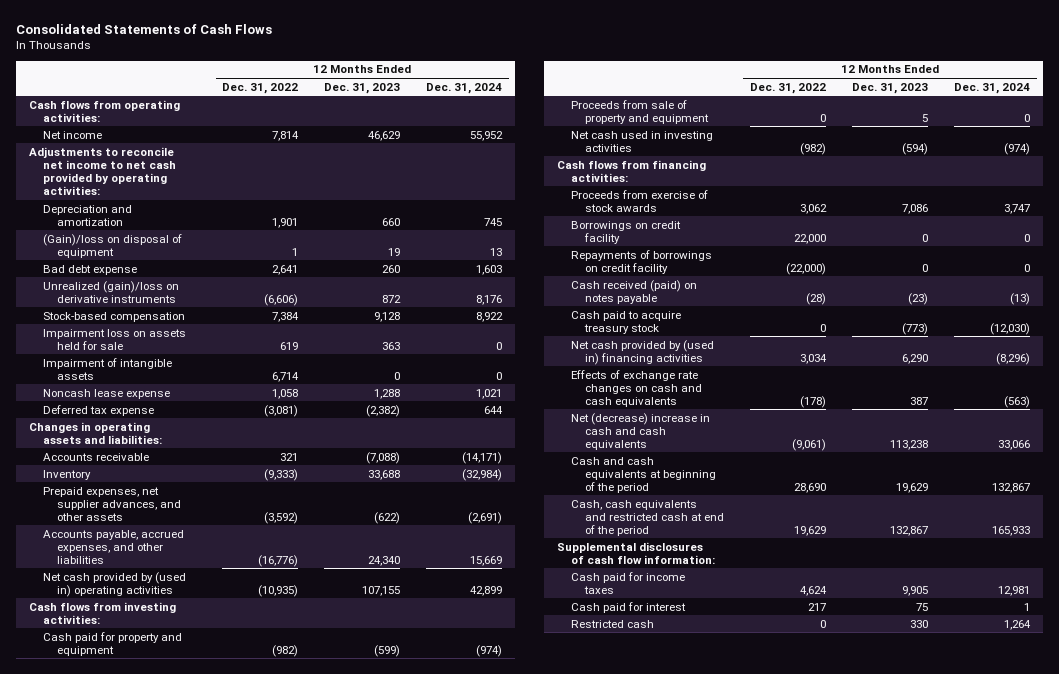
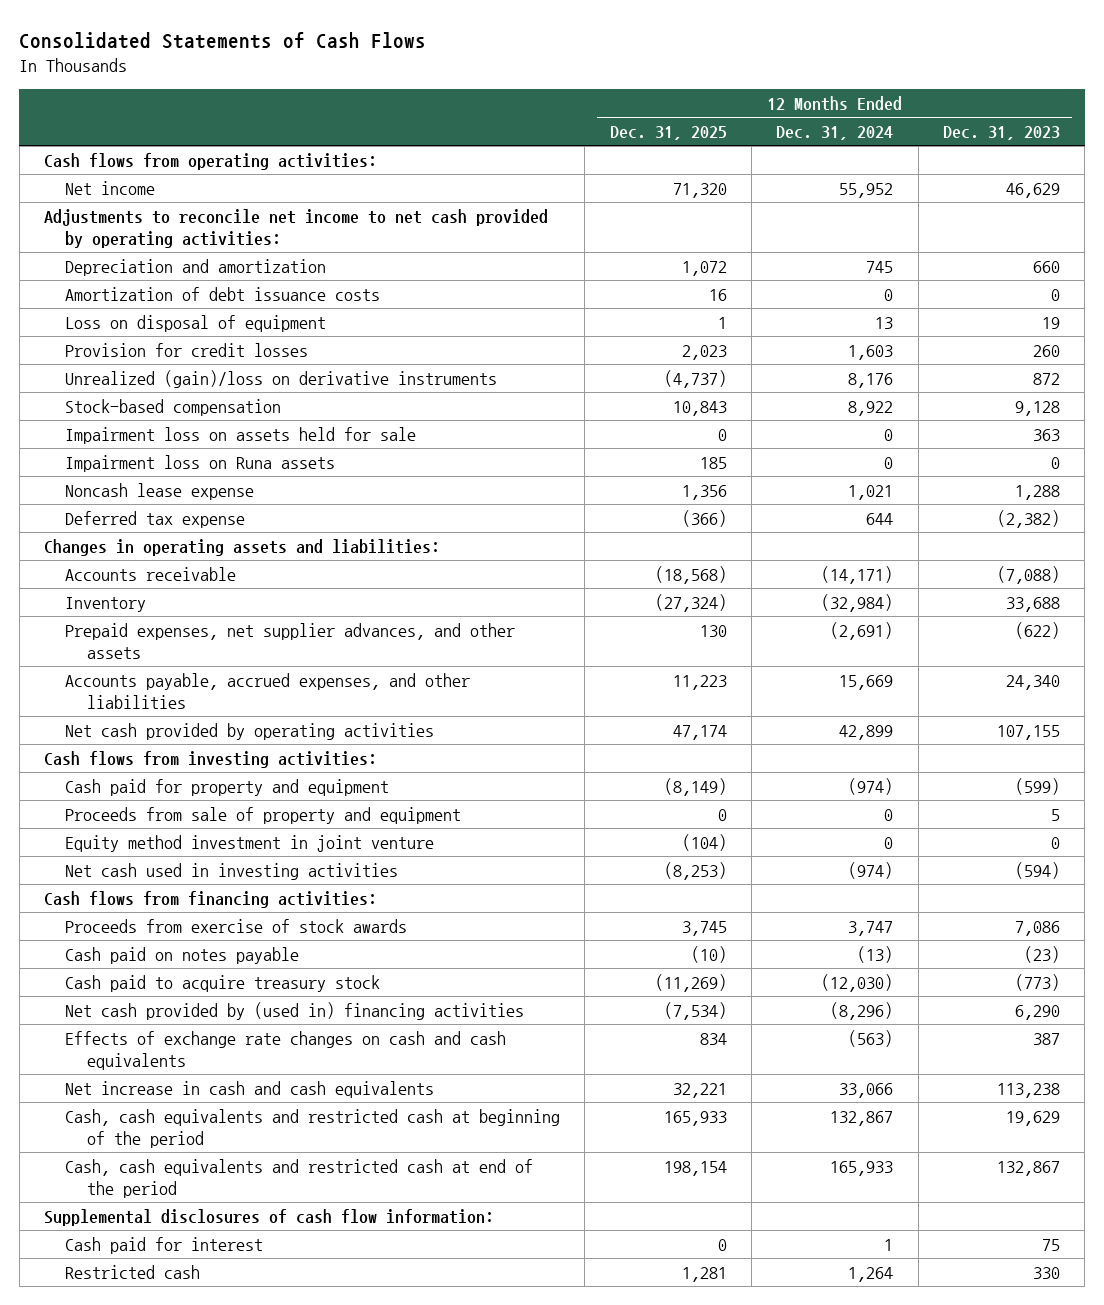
[222,82,299,94] Dec. 31, 2022 -> none
none -> [609,125,727,140] Dec. 31, 2025
none -> [65,286,381,301] Amortization of debt issuance costs
[43,233,183,258] (Gain)/loss on disposal of equipment -> [65,314,327,332] Loss on disposal of equipment
[43,264,138,275] Bad debt expense -> [65,342,309,357] Provision for credit losses
[43,357,173,380] Impairment of intangible assets -> [65,454,336,472] Impairment loss on Runa assets
[43,571,187,597] Net cash provided by (used in) operating activities -> [65,722,435,740] Net cash provided by operating activities
none -> [65,834,435,852] Equity method investment in joint venture
[570,220,681,244] Borrowings on credit facility -> none
[570,249,712,274] Repayments of borrowings on credit facility -> none
[570,279,697,304] Cash received (paid) on notes payable -> [65,946,300,964] Cash paid on notes payable
[570,412,710,450] Net (decrease) increase in cash and cash equivalents -> [65,1080,435,1098] Net increase in cash and cash equivalents
[570,456,716,493] Cash and cash equivalents at beginning of the period -> [65,1108,561,1149] Cash, cash equivalents and restricted cash at beginning of the period
[570,571,685,594] Cash paid for income taxes -> none

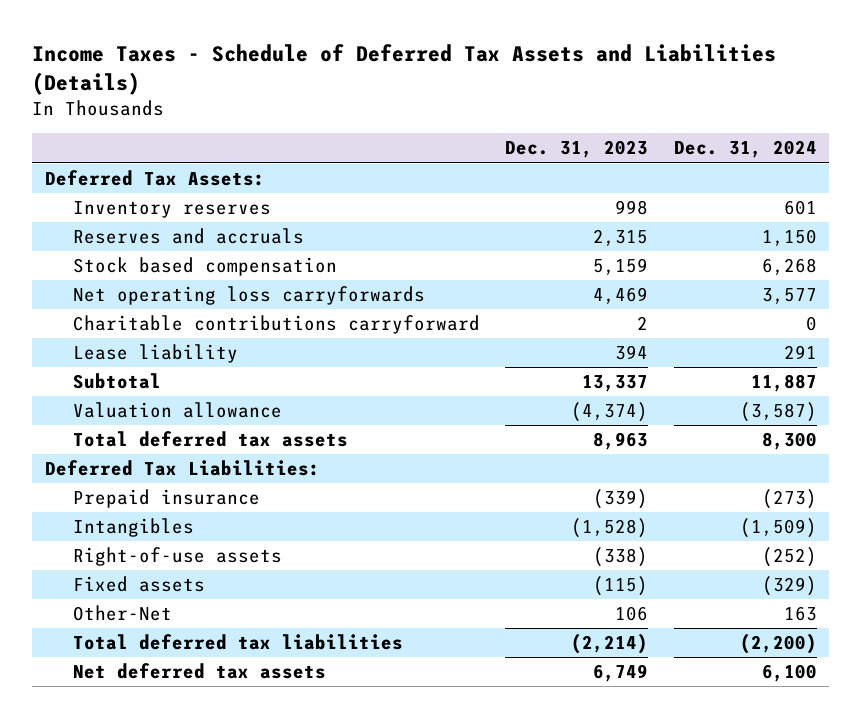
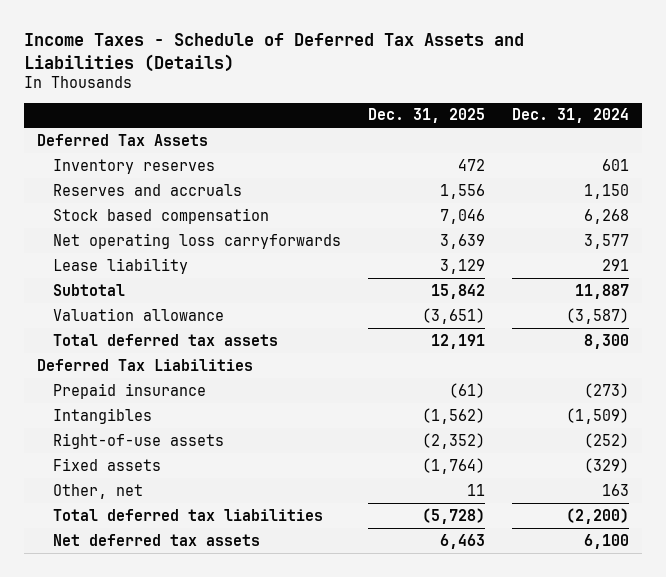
[505,140,649,159] Dec. 31, 2023 -> none
none -> [368,108,486,124] Dec. 31, 2025
[45,170,266,187] Deferred Tax Assets: -> [37,133,209,146] Deferred Tax Assets
[73,315,481,335] Charitable contributions carryforward -> none
[45,460,321,477] Deferred Tax Liabilities: -> [37,358,254,371] Deferred Tax Liabilities
[73,605,173,622] Other-Net -> [53,483,144,499] Other, net

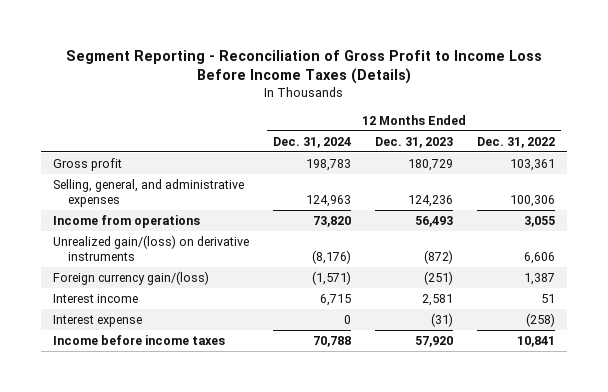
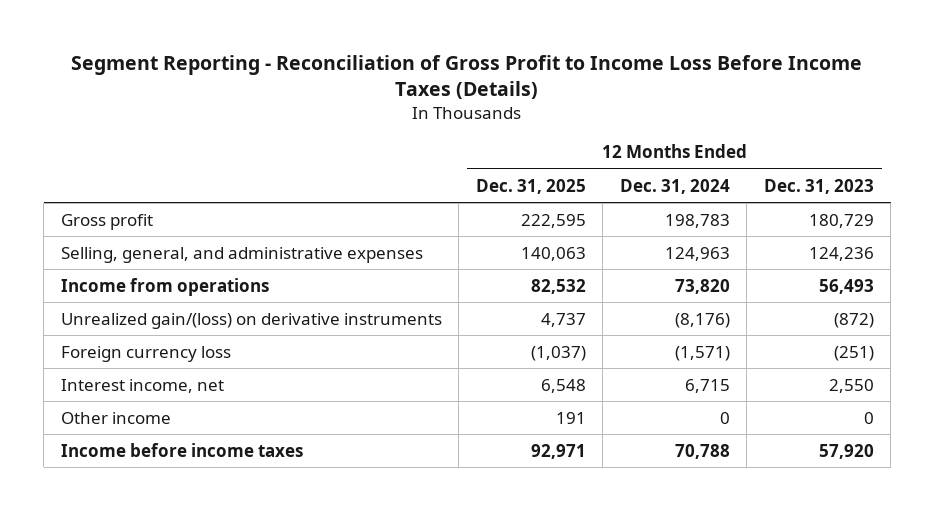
[476,136,555,148] Dec. 31, 2022 -> none
none -> [475,178,586,194] Dec. 31, 2025
[53,314,143,327] Interest expense -> none
[53,270,210,285] Foreign currency gain/(loss) -> [60,345,231,362] Foreign currency loss
[53,293,139,303] Interest income -> [60,378,224,393] Interest income, net
[421,293,453,306] 2,581 -> [828,378,874,393] 2,550
none -> [60,411,171,424] Other income

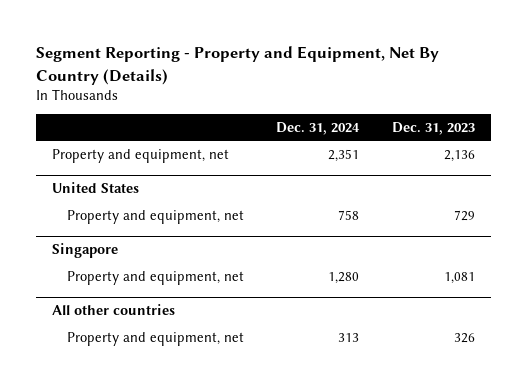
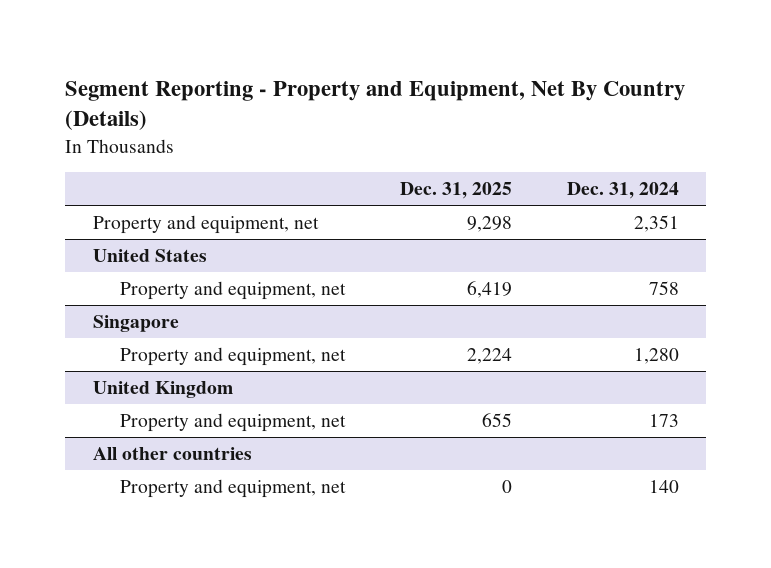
[392,122,476,136] Dec. 31, 2023 -> none
none -> [399,182,512,200] Dec. 31, 2025
none -> [92,380,233,398] United Kingdom
none -> [119,412,346,432] Property and equipment, net
[338,332,360,342] 313 -> [648,479,679,493] 140

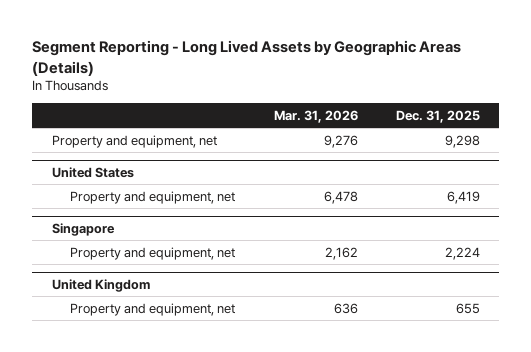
[65,80,686,131] Segment Reporting - Property and Equipment, Net By Country (Details) -> [32,40,462,76] Segment Reporting - Long Lived Assets by Geographic Areas (Details)
[566,182,679,200] Dec. 31, 2024 -> none
none -> [273,109,358,123] Mar. 31, 2026
[92,446,252,460] All other countries -> none
[119,478,346,498] Property and equipment, net -> none

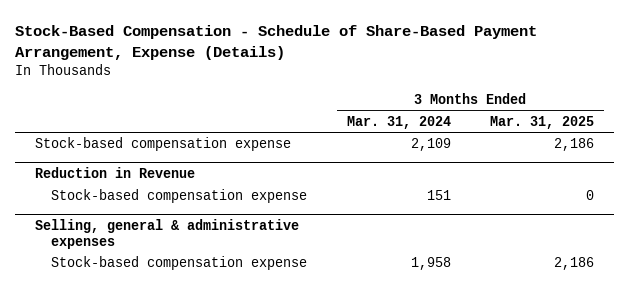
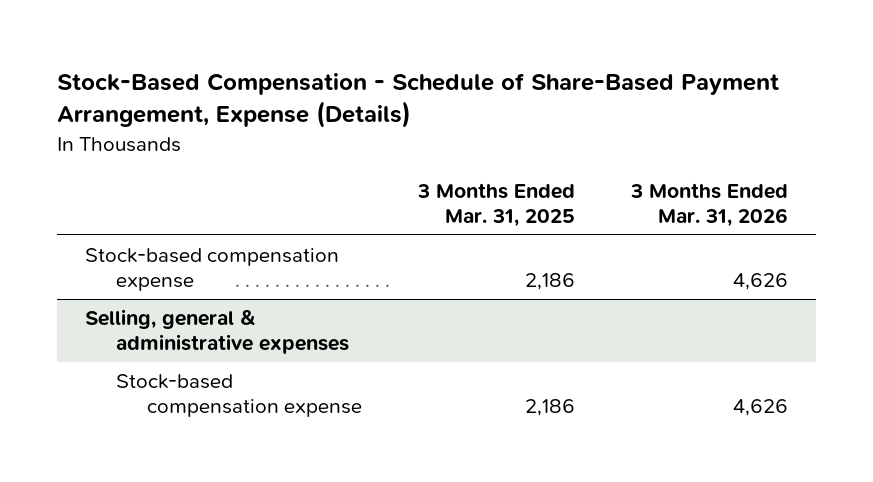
[346,115,451,129] Mar. 31, 2024 -> none
none -> [629,182,788,227] 3 Months Ended Mar. 31, 2026
[35,167,196,179] Reduction in Revenue -> none
[50,189,307,204] Stock-based compensation expense -> none

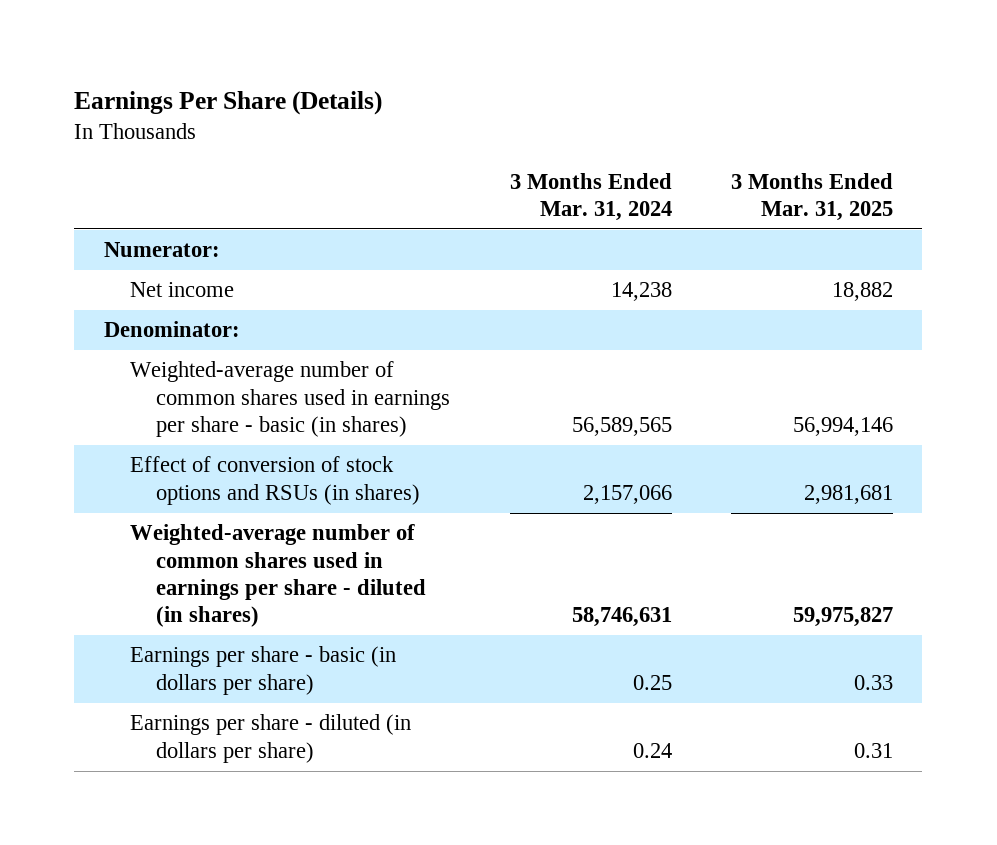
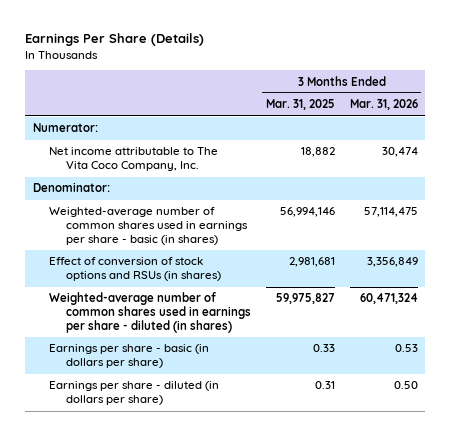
[509,172,672,222] 3 Months Ended Mar. 31, 2024 -> none
none -> [349,99,418,111] Mar. 31, 2026
[130,282,235,298] Net income -> [49,147,219,172] Net income attributable to The Vita Coco Company, Inc.

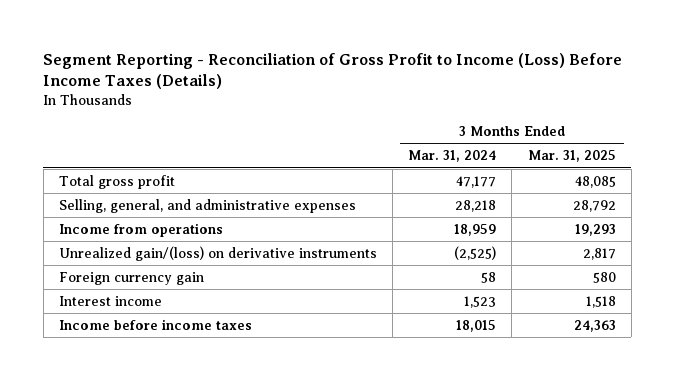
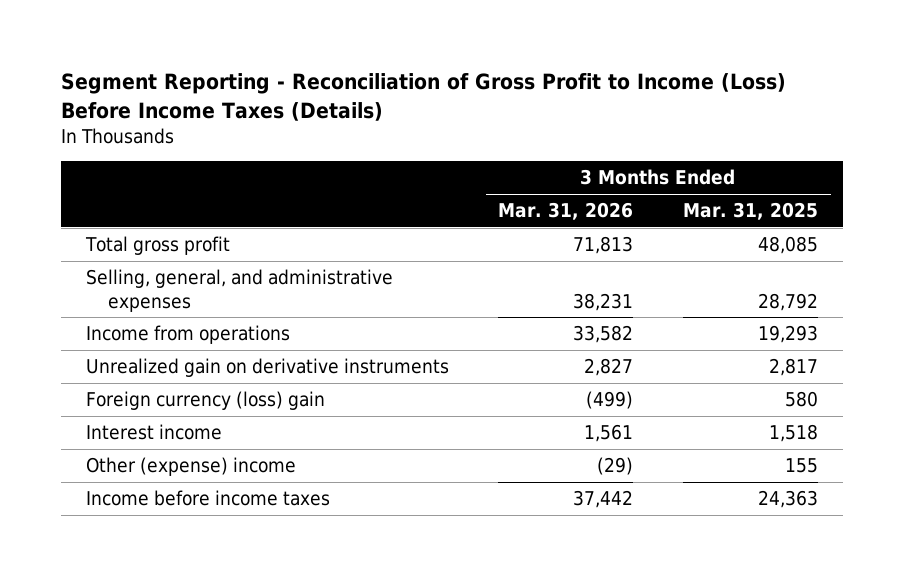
[408,150,497,163] Mar. 31, 2024 -> none
none -> [498,202,634,221] Mar. 31, 2026
[58,245,377,261] Unrealized gain/(loss) on derivative instruments -> [85,358,449,378] Unrealized gain on derivative instruments
[58,271,204,285] Foreign currency gain -> [85,391,325,411] Foreign currency (loss) gain
none -> [85,457,296,477] Other (expense) income

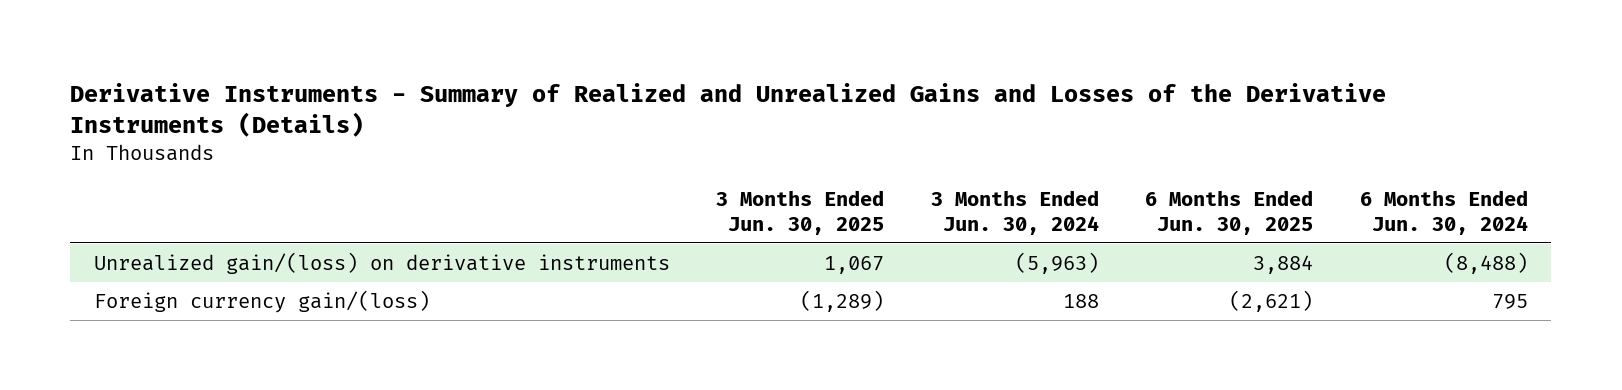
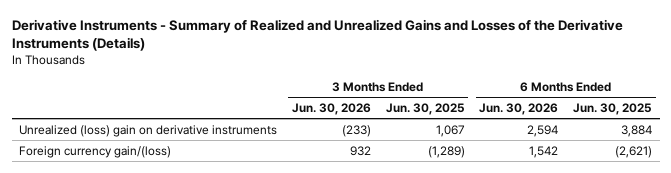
[930,190,1099,235] 3 Months Ended Jun. 30, 2024 -> none
[1360,190,1529,235] 6 Months Ended Jun. 30, 2024 -> none
none -> [291,102,371,115] Jun. 30, 2026
none -> [479,102,559,115] Jun. 30, 2026
[93,251,670,274] Unrealized gain/(loss) on derivative instruments -> [18,124,277,137] Unrealized (loss) gain on derivative instruments

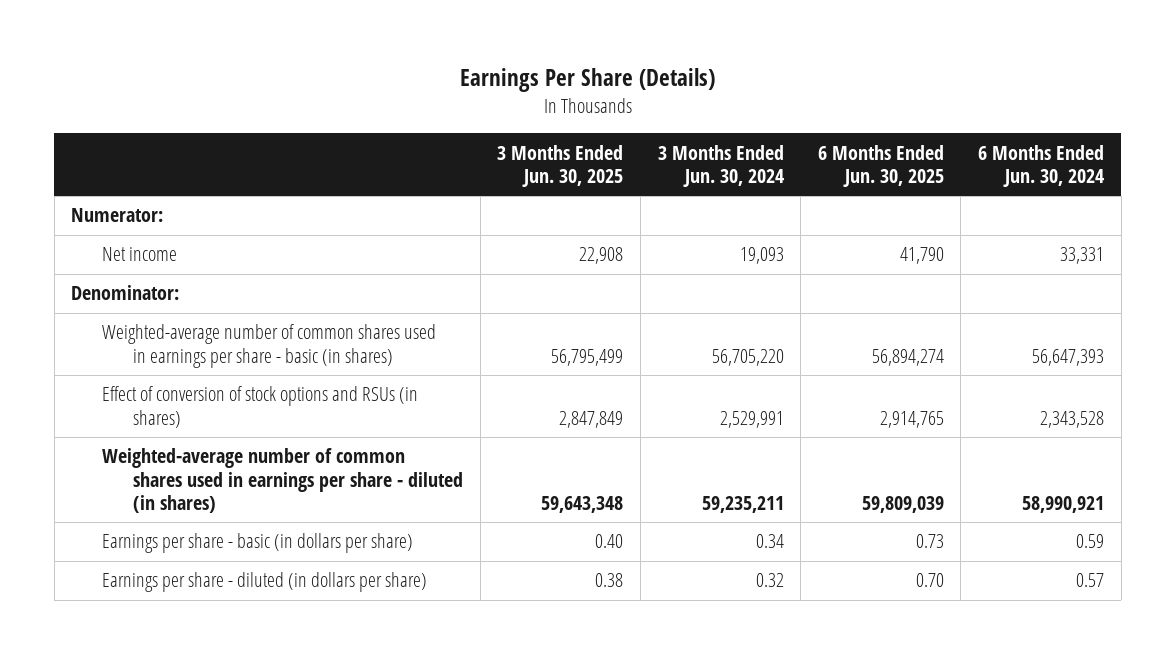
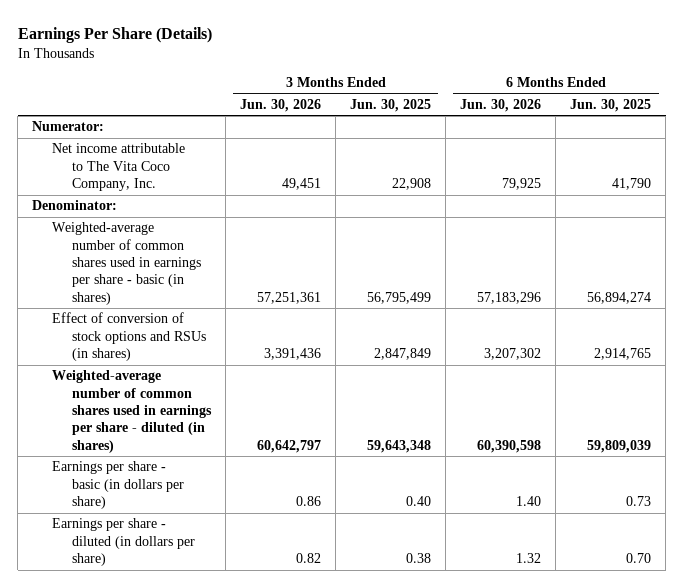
[657,144,784,187] 3 Months Ended Jun. 30, 2024 -> none
[977,144,1104,187] 6 Months Ended Jun. 30, 2024 -> none
none -> [240,98,322,112] Jun. 30, 2026
none -> [460,98,542,112] Jun. 30, 2026
[102,247,178,262] Net income -> [52,143,186,192] Net income attributable to The Vita Coco Company, Inc.

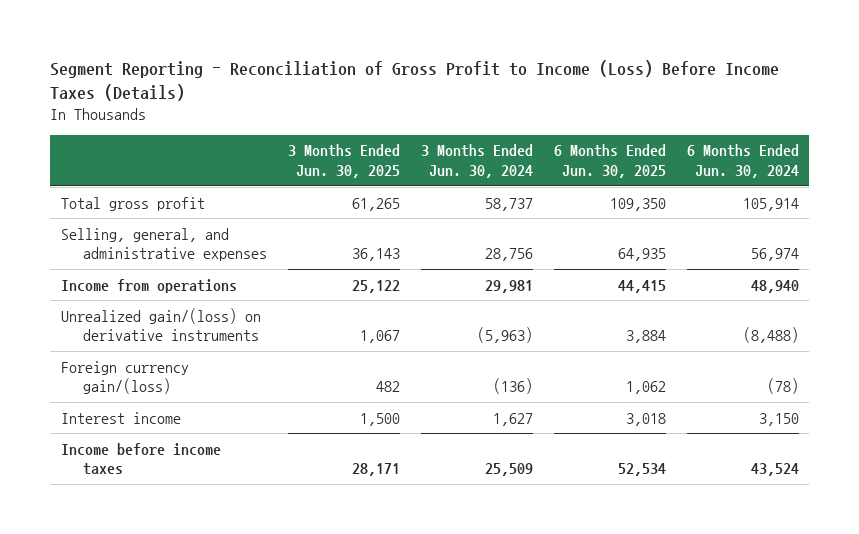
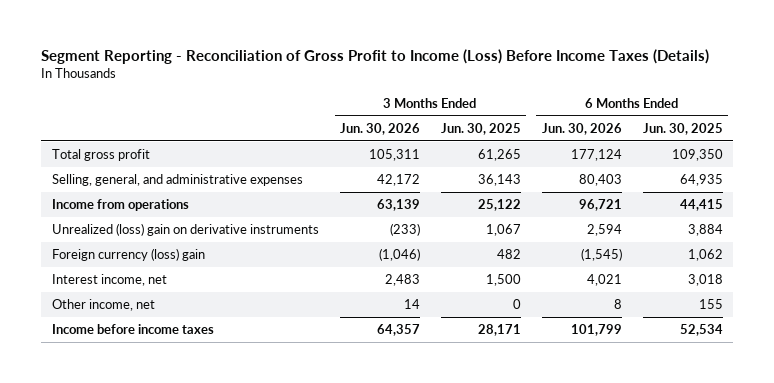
[420,144,533,179] 3 Months Ended Jun. 30, 2024 -> none
[686,144,799,179] 6 Months Ended Jun. 30, 2024 -> none
none -> [339,122,420,135] Jun. 30, 2026
none -> [541,122,622,135] Jun. 30, 2026
[60,307,261,342] Unrealized gain/(loss) on derivative instruments -> [51,223,319,237] Unrealized (loss) gain on derivative instruments
[60,360,189,395] Foreign currency gain/(loss) -> [51,248,205,262] Foreign currency (loss) gain
[60,411,181,424] Interest income -> [51,274,167,287] Interest income, net
none -> [51,299,155,312] Other income, net

